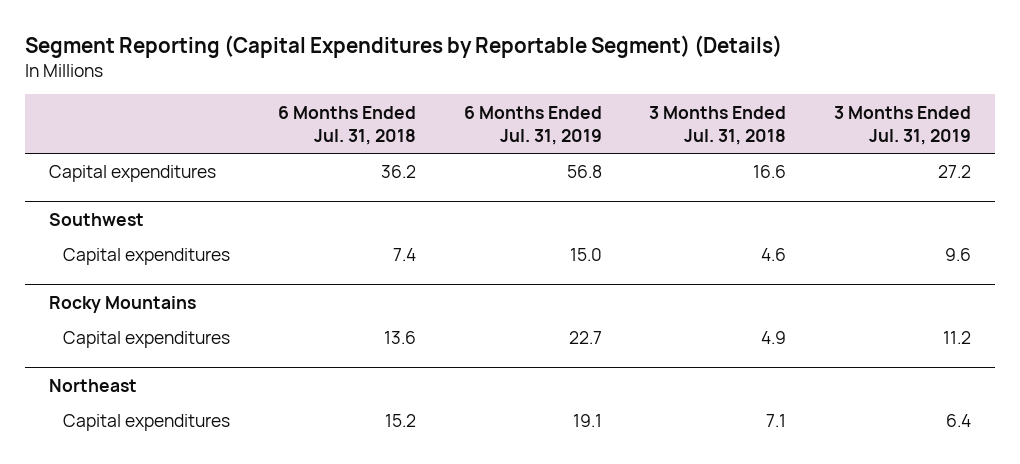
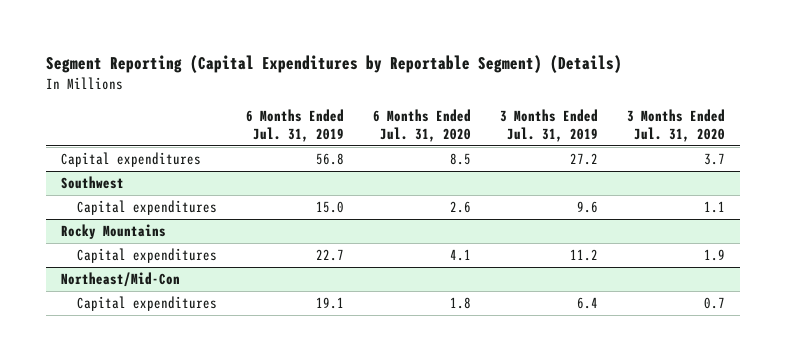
[277,105,416,145] 6 Months Ended Jul. 31, 2018 -> none
[649,105,787,145] 3 Months Ended Jul. 31, 2018 -> none
none -> [373,108,472,143] 6 Months Ended Jul. 31, 2020
none -> [627,108,726,143] 3 Months Ended Jul. 31, 2020
[49,378,138,392] Northeast -> [60,271,180,287] Northeast/Mid-Con

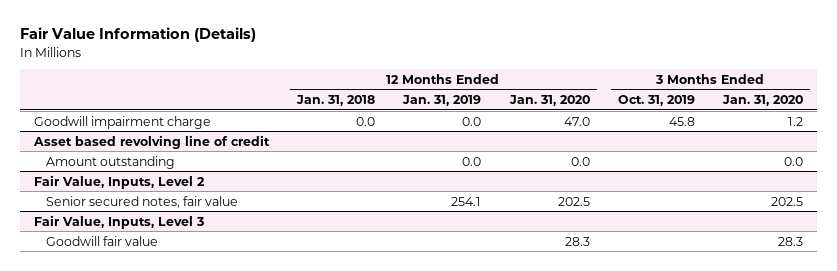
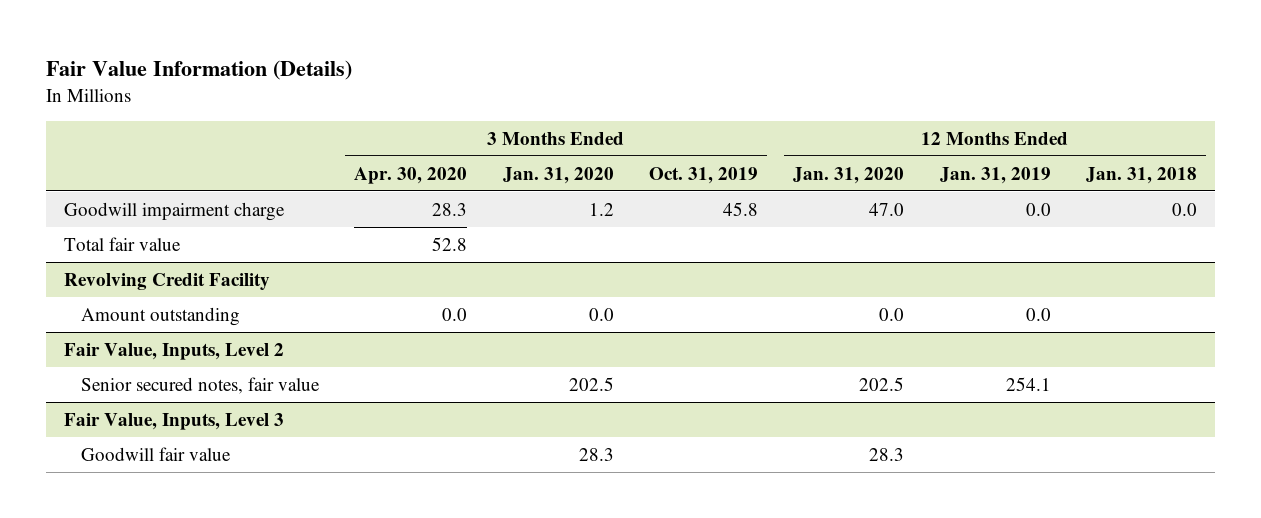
none -> [354,166,468,184] Apr. 30, 2020
none -> [63,236,181,251] Total fair value
[32,134,270,149] Asset based revolving line of credit -> [63,272,270,290] Revolving Credit Facility

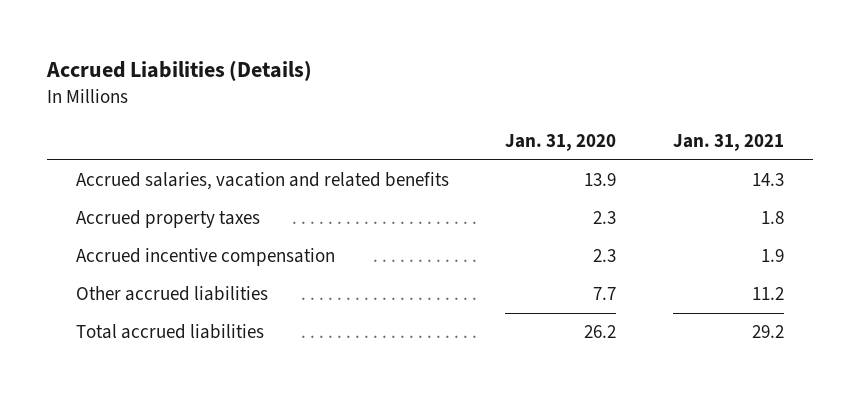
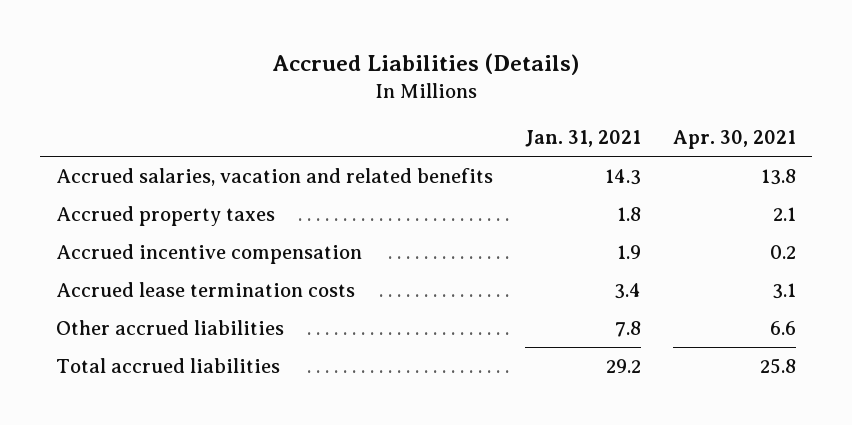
[505,134,617,152] Jan. 31, 2020 -> none
none -> [673,130,797,150] Apr. 30, 2021
none -> [55,282,355,298] Accrued lease termination costs
[752,287,785,301] 11.2 -> [614,321,641,338] 7.8

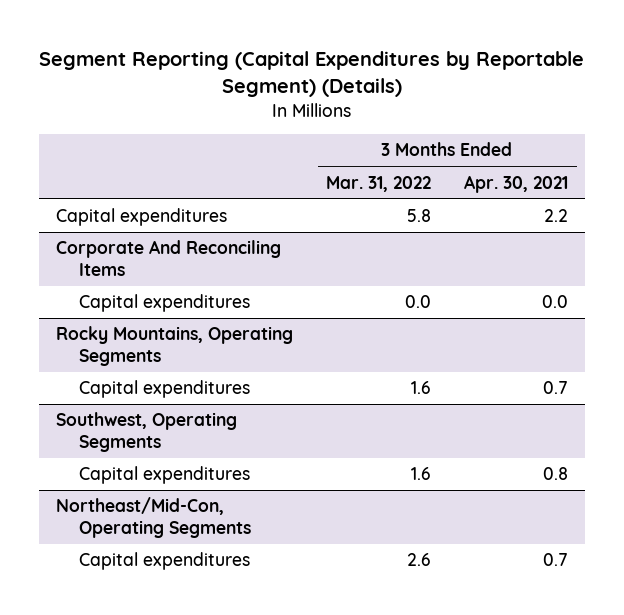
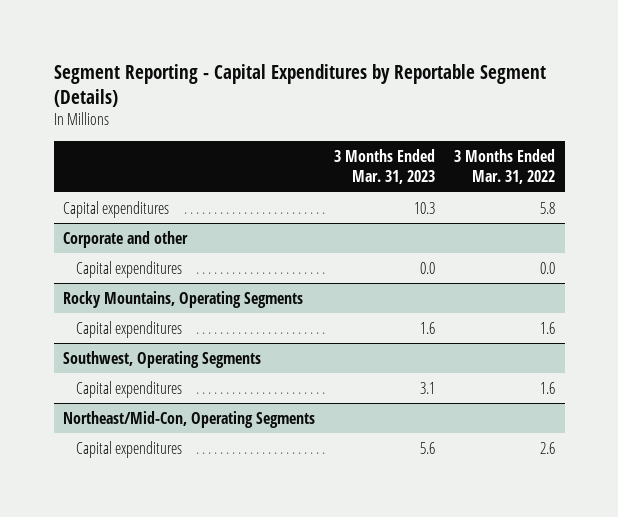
[39,51,585,98] Segment Reporting (Capital Expenditures by Reportable Segment) (Details) -> [53,63,546,107] Segment Reporting - Capital Expenditures by Reportable Segment (Details)
[464,174,569,193] Apr. 30, 2021 -> none
none -> [334,149,436,185] 3 Months Ended Mar. 31, 2023
[55,240,281,276] Corporate And Reconciling Items -> [63,230,189,248] Corporate and other

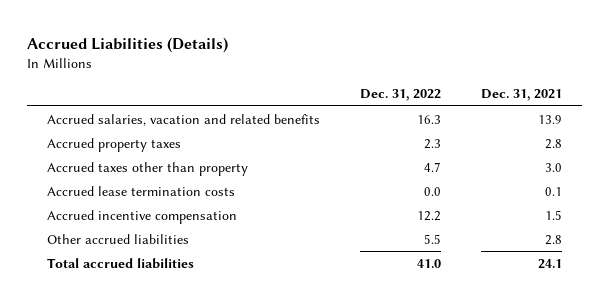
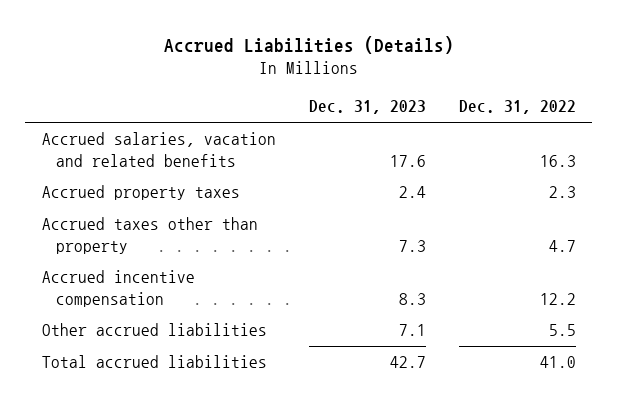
[481,89,563,102] Dec. 31, 2021 -> none
none -> [308,100,426,115] Dec. 31, 2023
[46,185,235,196] Accrued lease termination costs -> none

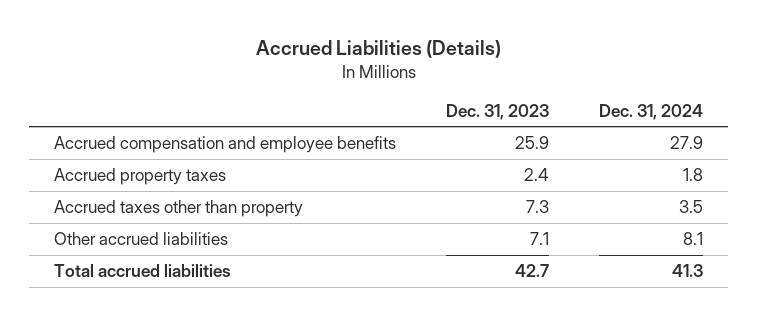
[458,100,576,115] Dec. 31, 2022 -> none
none -> [599,103,704,120] Dec. 31, 2024
[41,132,276,167] Accrued salaries, vacation and related benefits -> [54,135,397,153] Accrued compensation and employee benefits
[389,154,426,167] 17.6 -> [515,135,550,149] 25.9
[41,270,195,307] Accrued incentive compensation -> none

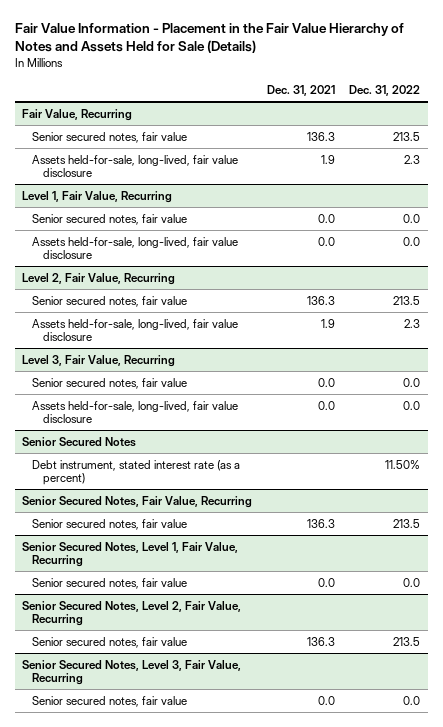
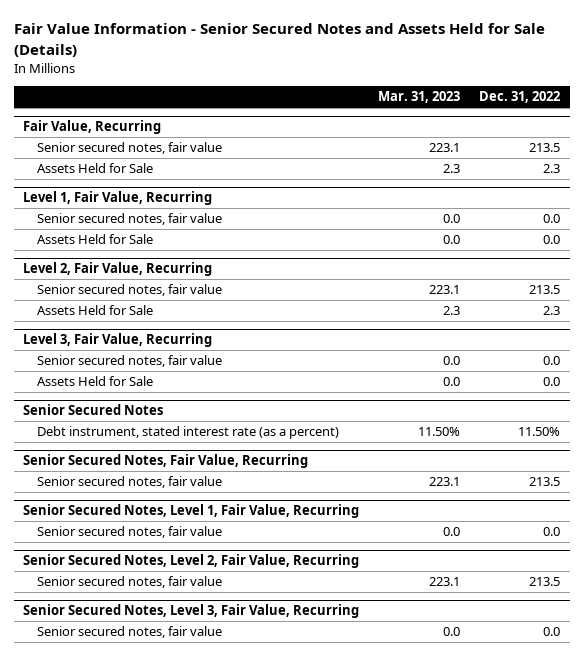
[14,23,404,54] Fair Value Information - Placement in the Fair Value Hierarchy of Notes and Assets Held for Sale (Details) -> [13,23,545,57] Fair Value Information - Senior Secured Notes and Assets Held for Sale (Details)
[266,85,335,97] Dec. 31, 2021 -> none
none -> [378,91,461,104] Mar. 31, 2023
[32,154,239,178] Assets held-for-sale, long-lived, fair value disclosure -> [37,163,154,174] Assets Held for Sale
[32,236,239,260] Assets held-for-sale, long-lived, fair value disclosure -> [37,234,154,245] Assets Held for Sale
[32,318,239,342] Assets held-for-sale, long-lived, fair value disclosure -> [37,305,154,316] Assets Held for Sale
[32,400,239,424] Assets held-for-sale, long-lived, fair value disclosure -> [37,376,154,387] Assets Held for Sale

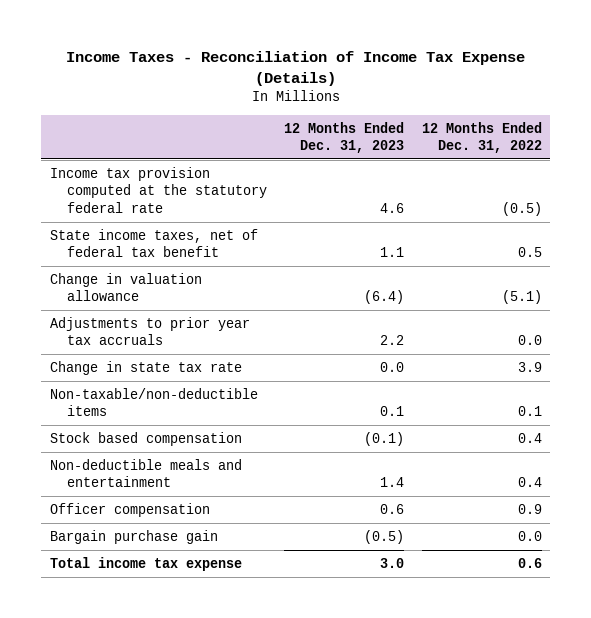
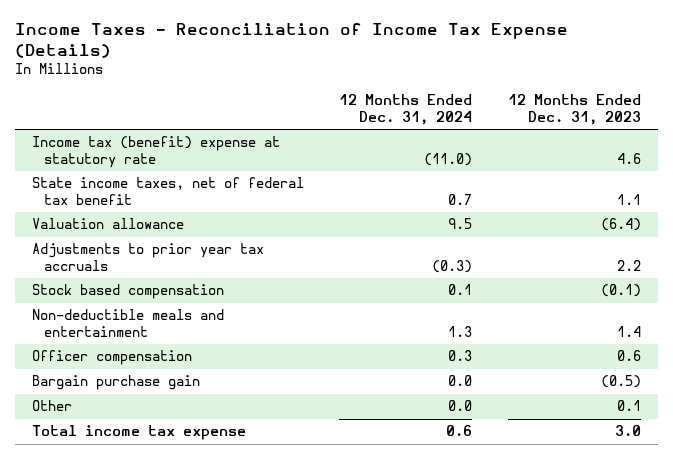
[421,121,542,153] 12 Months Ended Dec. 31, 2022 -> none
none -> [339,94,473,125] 12 Months Ended Dec. 31, 2024
[49,166,268,213] Income tax provision computed at the statutory federal rate -> [32,136,281,169] Income tax (benefit) expense at statutory rate
[49,272,202,302] Change in valuation allowance -> [32,218,185,230] Valuation allowance
[49,360,242,375] Change in state tax rate -> none
[49,387,258,417] Non-taxable/non-deductible items -> none
none -> [32,400,73,412] Other

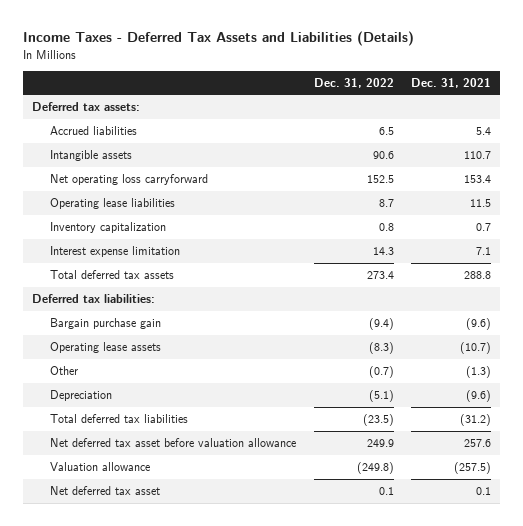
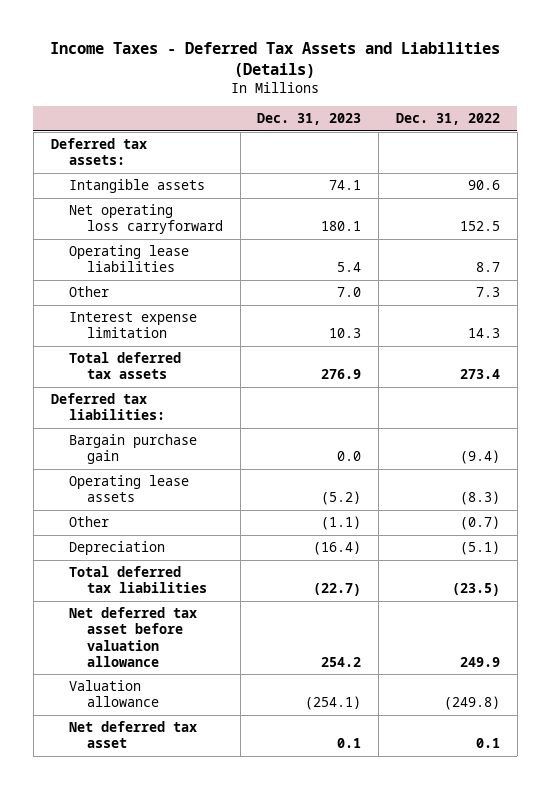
[411,77,492,88] Dec. 31, 2021 -> none
none -> [257,113,362,126] Dec. 31, 2023
[50,126,138,136] Accrued liabilities -> none
[50,222,167,234] Inventory capitalization -> none
none -> [68,286,109,298] Other

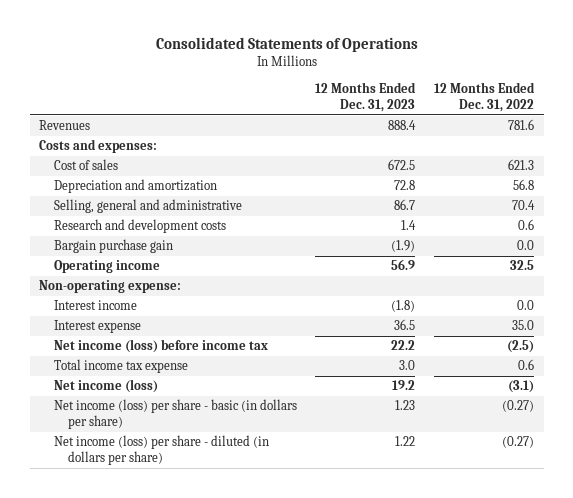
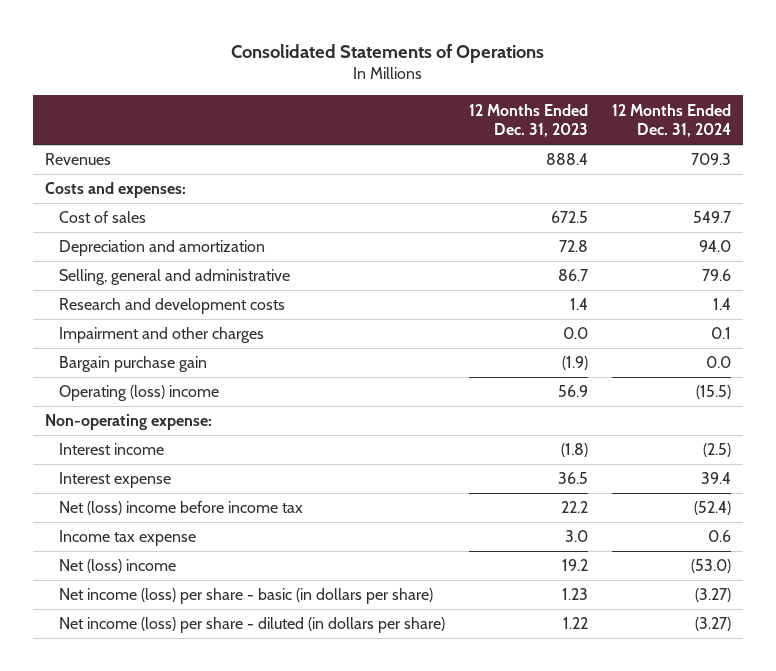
[434,82,536,112] 12 Months Ended Dec. 31, 2022 -> none
none -> [612,103,732,138] 12 Months Ended Dec. 31, 2024
none -> [59,327,265,344] Impairment and other charges
[53,260,160,274] Operating income -> [59,385,220,402] Operating (loss) income
[53,339,268,354] Net income (loss) before income tax -> [59,501,304,516] Net (loss) income before income tax
[53,359,188,374] Total income tax expense -> [59,530,197,547] Income tax expense
[53,379,158,394] Net income (loss) -> [59,559,177,574] Net (loss) income

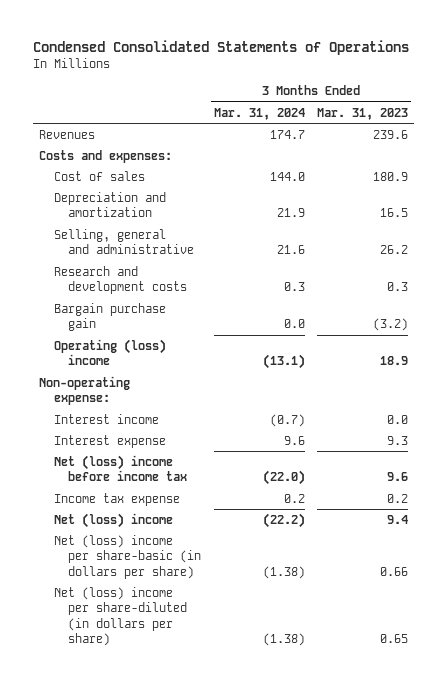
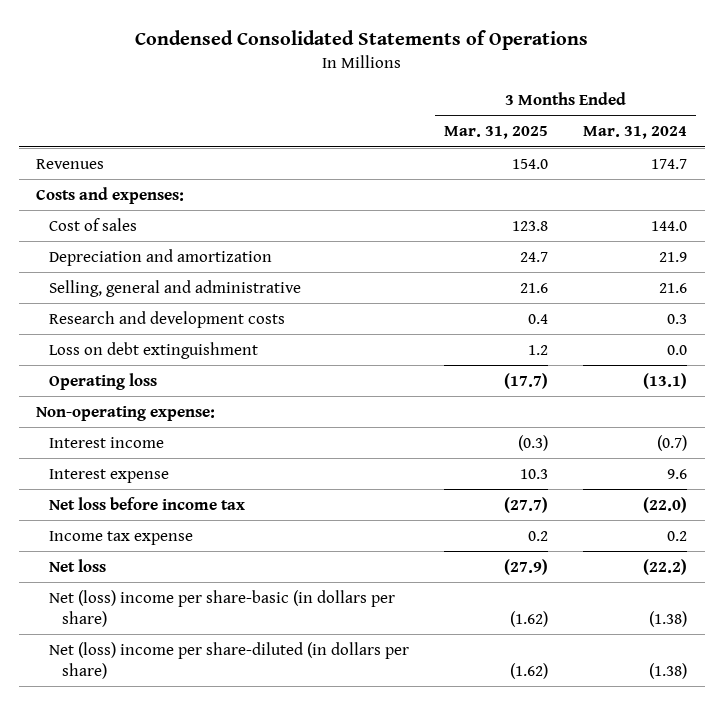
[316,107,408,120] Mar. 31, 2023 -> none
none -> [444,126,549,140] Mar. 31, 2025
[53,302,166,332] Bargain purchase gain -> none
none -> [49,341,259,359] Loss on debt extinguishment
[53,338,166,366] Operating (loss) income -> [49,372,158,390] Operating loss
[53,454,188,482] Net (loss) income before income tax -> [49,496,246,510] Net loss before income tax
[53,512,173,528] Net (loss) income -> [49,558,107,572] Net loss

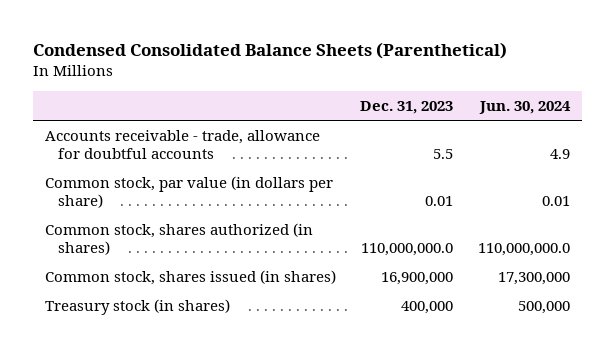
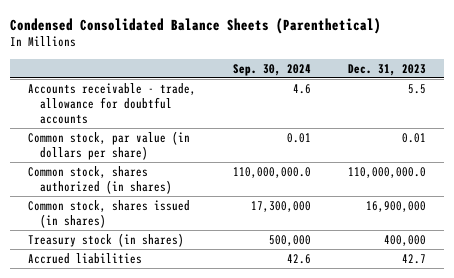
[478,101,571,115] Jun. 30, 2024 -> none
none -> [233,63,312,76] Sep. 30, 2024
none -> [28,252,143,264] Accrued liabilities

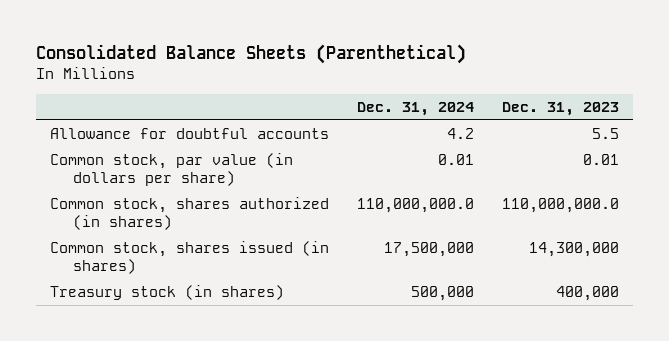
[10,17,382,34] Condensed Consolidated Balance Sheets (Parenthetical) -> [35,43,466,64] Consolidated Balance Sheets (Parenthetical)
[233,63,312,76] Sep. 30, 2024 -> none
none -> [357,101,475,116] Dec. 31, 2024
[28,82,197,125] Accounts receivable - trade, allowance for doubtful accounts -> [49,128,329,140] Allowance for doubtful accounts
[365,200,426,212] 16,900,000 -> [529,242,620,258] 14,300,000
[28,252,143,264] Accrued liabilities -> none

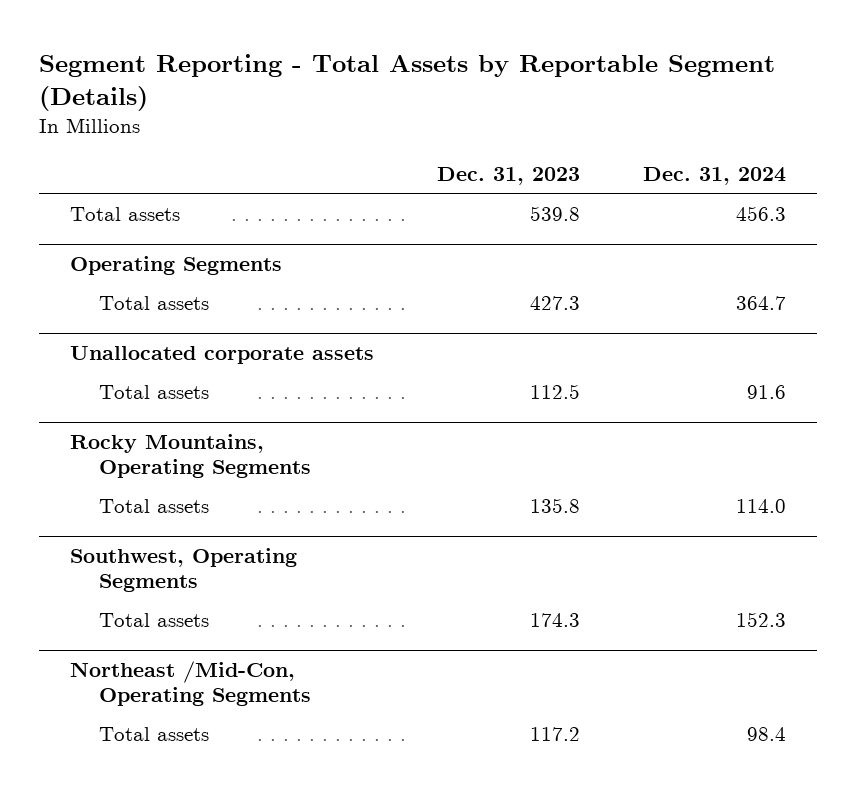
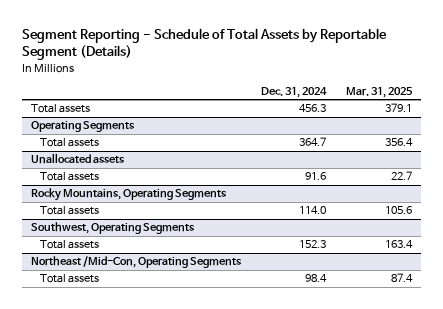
[38,53,775,111] Segment Reporting - Total Assets by Reportable Segment (Details) -> [21,28,387,61] Segment Reporting - Schedule of Total Assets by Reportable Segment (Details)
[437,167,581,186] Dec. 31, 2023 -> none
none -> [345,87,413,99] Mar. 31, 2025
[70,345,375,364] Unallocated corporate assets -> [31,153,126,165] Unallocated assets

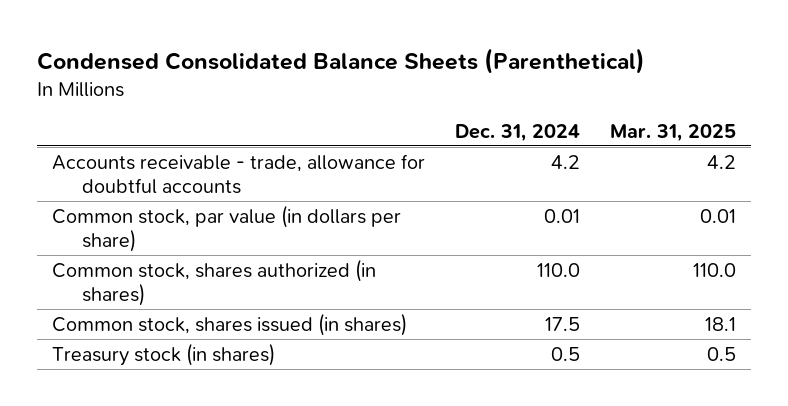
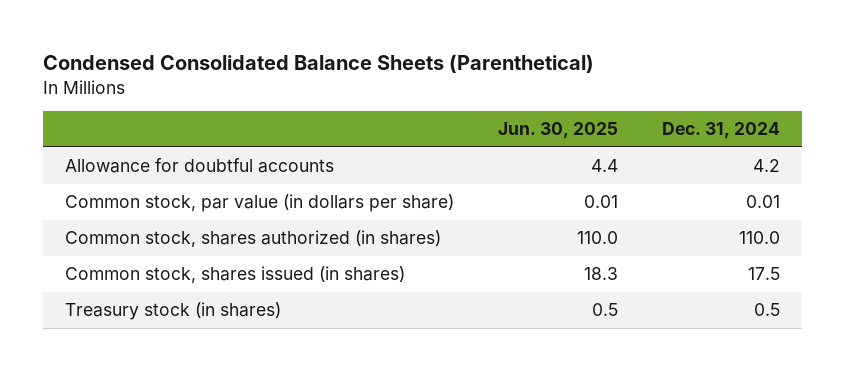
[610,123,737,142] Mar. 31, 2025 -> none
none -> [497,122,618,140] Jun. 30, 2025
[52,153,426,194] Accounts receivable - trade, allowance for doubtful accounts -> [64,158,334,174] Allowance for doubtful accounts

